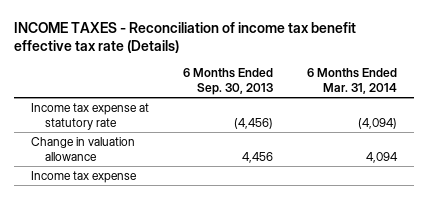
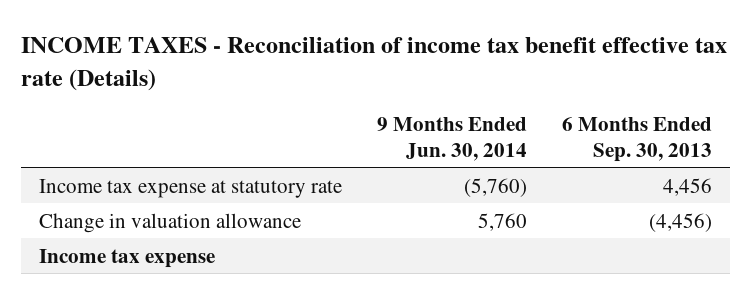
[306,68,397,95] 6 Months Ended Mar. 31, 2014 -> none
none -> [377,117,528,161] 9 Months Ended Jun. 30, 2014
[233,117,273,129] (4,456) -> [663,177,713,196] 4,456
[241,151,273,163] 4,456 -> [649,212,713,232] (4,456)

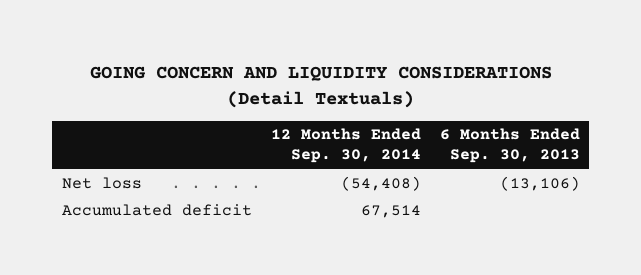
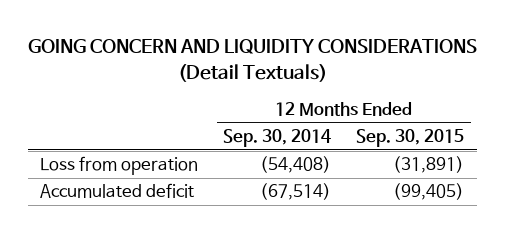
[439,128,580,164] 6 Months Ended Sep. 30, 2013 -> none
none -> [356,128,465,147] Sep. 30, 2015
[61,176,142,189] Net loss -> [40,156,199,176] Loss from operation
[360,204,421,218] 67,514 -> [260,183,332,201] (67,514)

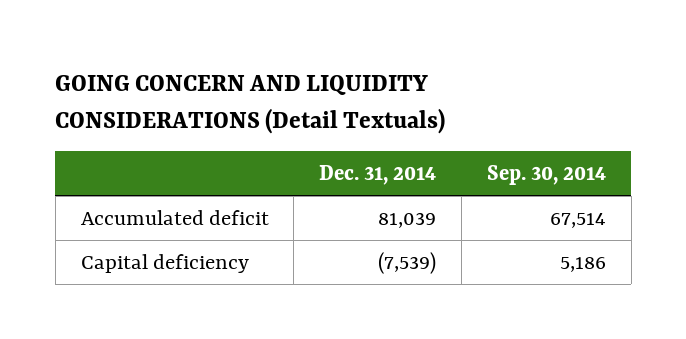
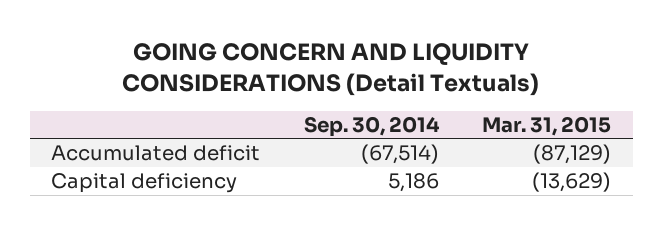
[319,164,437,185] Dec. 31, 2014 -> none
none -> [482,115,612,136] Mar. 31, 2015
[549,212,606,228] 67,514 -> [360,144,439,165] (67,514)

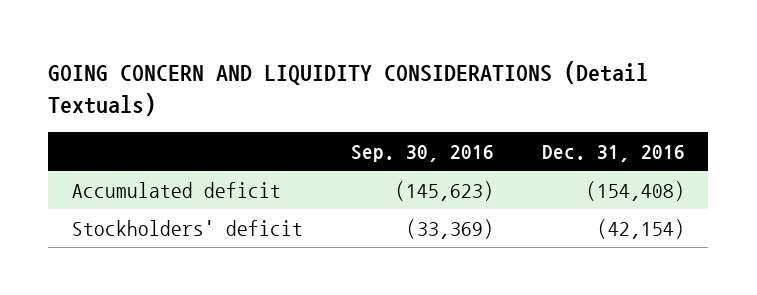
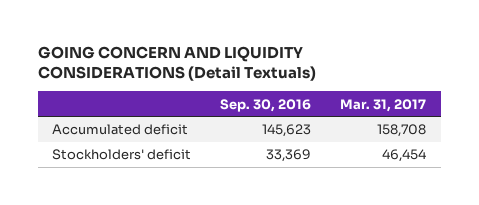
[541,144,685,162] Dec. 31, 2016 -> none
none -> [340,98,427,112] Mar. 31, 2017
[394,180,494,201] (145,623) -> [262,124,312,138] 145,623
[405,218,494,239] (33,369) -> [266,149,312,163] 33,369

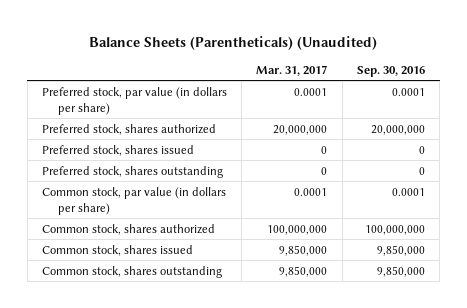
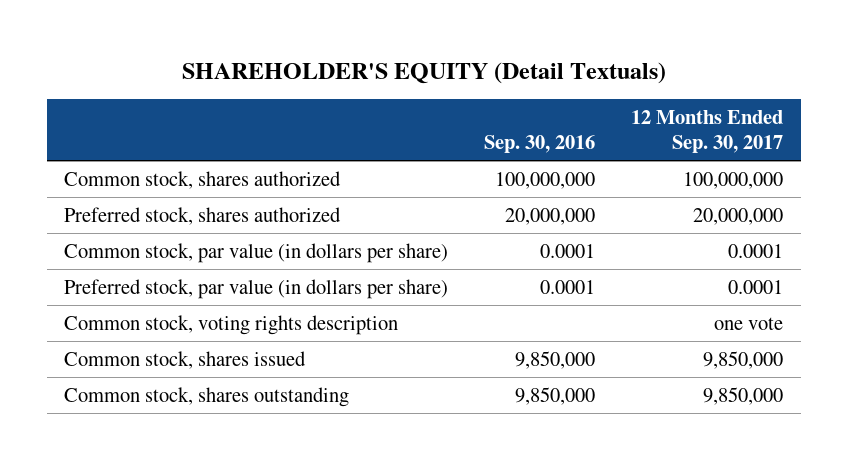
[89,35,378,50] Balance Sheets (Parentheticals) (Unaudited) -> [181,61,666,84] SHAREHOLDER'S EQUITY (Detail Textuals)
[256,64,328,76] Mar. 31, 2017 -> none
none -> [630,110,783,154] 12 Months Ended Sep. 30, 2017
[41,223,215,235] Common stock, shares authorized -> [64,170,342,189] Common stock, shares authorized
[41,144,194,156] Preferred stock, shares issued -> none
[41,165,223,178] Preferred stock, shares outstanding -> none
[41,86,227,115] Preferred stock, par value (in dollars per share) -> [64,278,449,299] Preferred stock, par value (in dollars per share)
none -> [64,314,399,335] Common stock, voting rights description

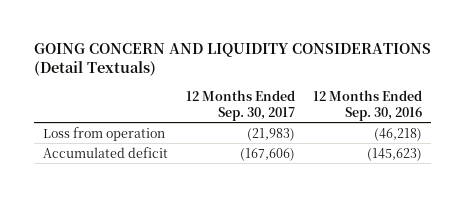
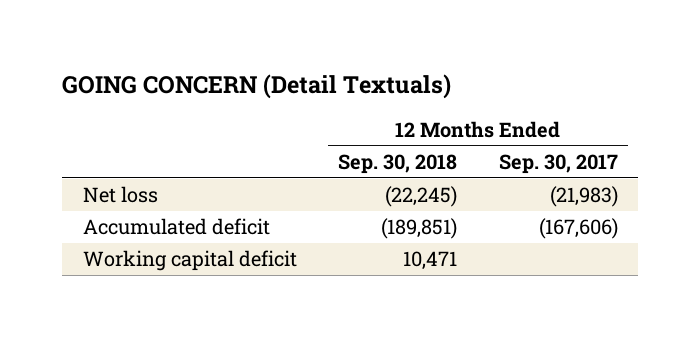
[33,42,431,77] GOING CONCERN AND LIQUIDITY CONSIDERATIONS (Detail Textuals) -> [62,74,452,100] GOING CONCERN (Detail Textuals)
[313,89,423,121] 12 Months Ended Sep. 30, 2016 -> none
none -> [338,153,458,174] Sep. 30, 2018
[43,126,166,141] Loss from operation -> [82,186,158,204] Net loss
none -> [82,250,297,272] Working capital deficit

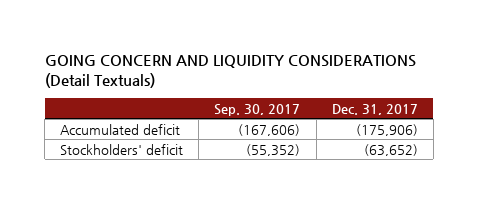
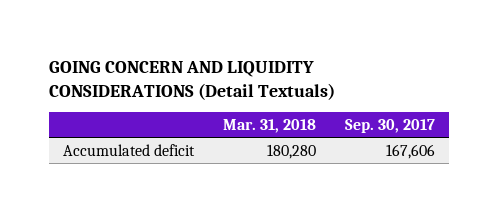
[331,103,418,115] Dec. 31, 2017 -> none
none -> [223,118,317,133] Mar. 31, 2018
[60,143,184,155] Stockholders' deficit -> none
[238,123,301,136] (167,606) -> [385,143,435,159] 167,606

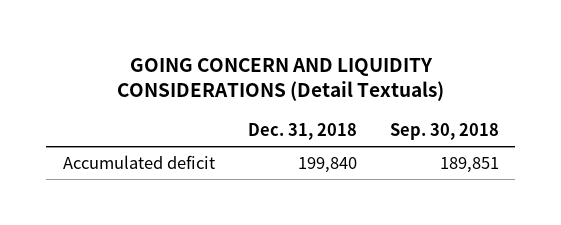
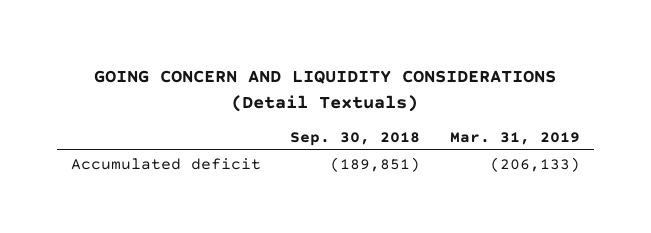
[247,122,357,140] Dec. 31, 2018 -> none
none -> [449,131,580,145] Mar. 31, 2019
[439,157,499,174] 189,851 -> [330,156,421,172] (189,851)

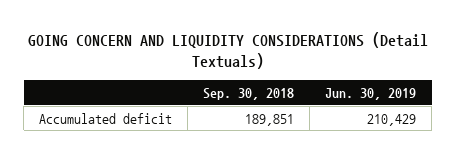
[449,131,580,145] Mar. 31, 2019 -> none
none -> [325,87,417,100] Jun. 30, 2019
[330,156,421,172] (189,851) -> [245,113,295,126] 189,851

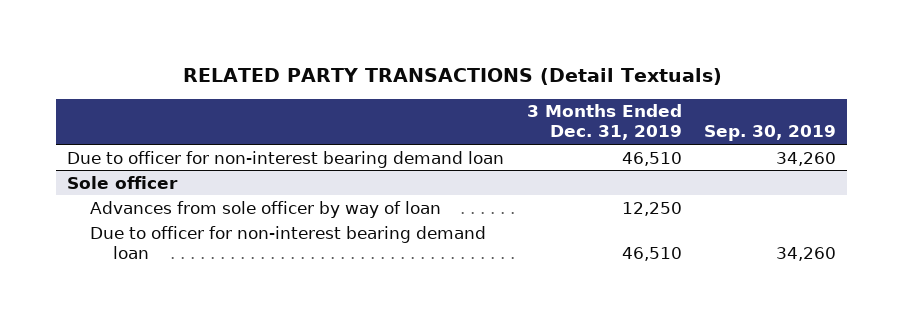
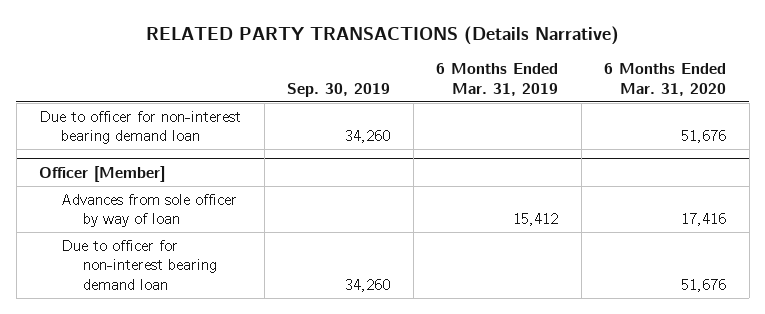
[182,67,722,85] RELATED PARTY TRANSACTIONS (Detail Textuals) -> [145,26,619,46] RELATED PARTY TRANSACTIONS (Details Narrative)
[526,104,682,141] 3 Months Ended Dec. 31, 2019 -> none
none -> [436,63,559,96] 6 Months Ended Mar. 31, 2019
none -> [604,63,727,96] 6 Months Ended Mar. 31, 2020
[67,175,179,189] Sole officer -> [39,165,166,182] Officer [Member]

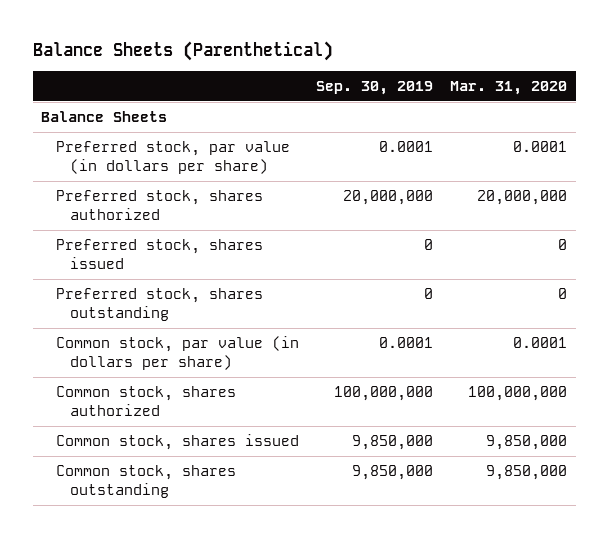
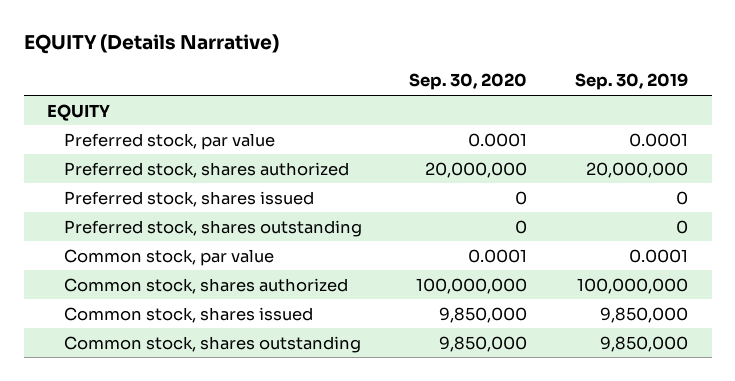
[32,40,333,61] Balance Sheets (Parenthetical) -> [23,34,279,55] EQUITY (Details Narrative)
[450,80,568,95] Mar. 31, 2020 -> none
none -> [409,73,528,91] Sep. 30, 2020
[41,111,168,123] Balance Sheets -> none
none -> [47,103,111,121] EQUITY
[55,141,290,175] Preferred stock, par value (in dollars per share) -> [63,132,275,150] Preferred stock, par value
[55,336,299,371] Common stock, par value (in dollars per share) -> [63,248,274,266] Common stock, par value

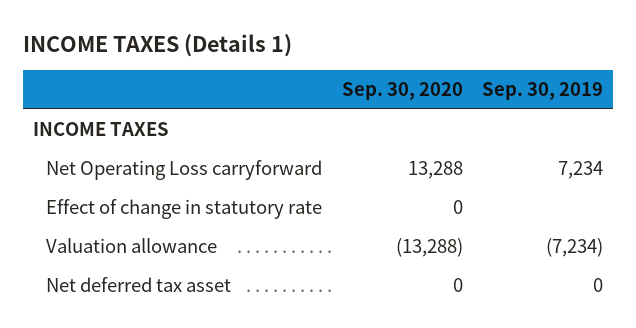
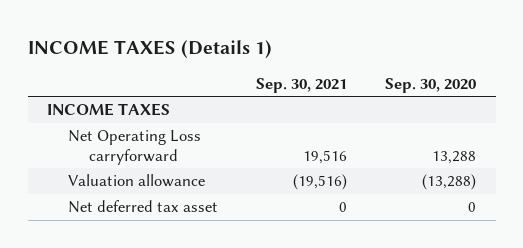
[482,82,604,101] Sep. 30, 2019 -> none
none -> [256,77,348,93] Sep. 30, 2021
[46,199,323,220] Effect of change in statutory rate -> none

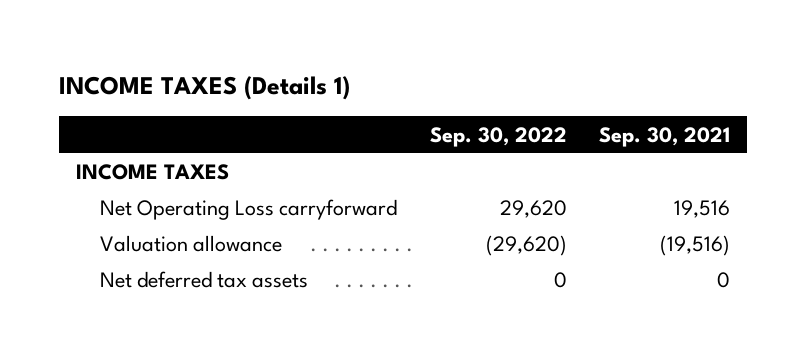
[385,77,477,93] Sep. 30, 2020 -> none
none -> [429,126,567,147] Sep. 30, 2022
[67,200,218,214] Net deferred tax asset -> [99,270,308,288] Net deferred tax assets

